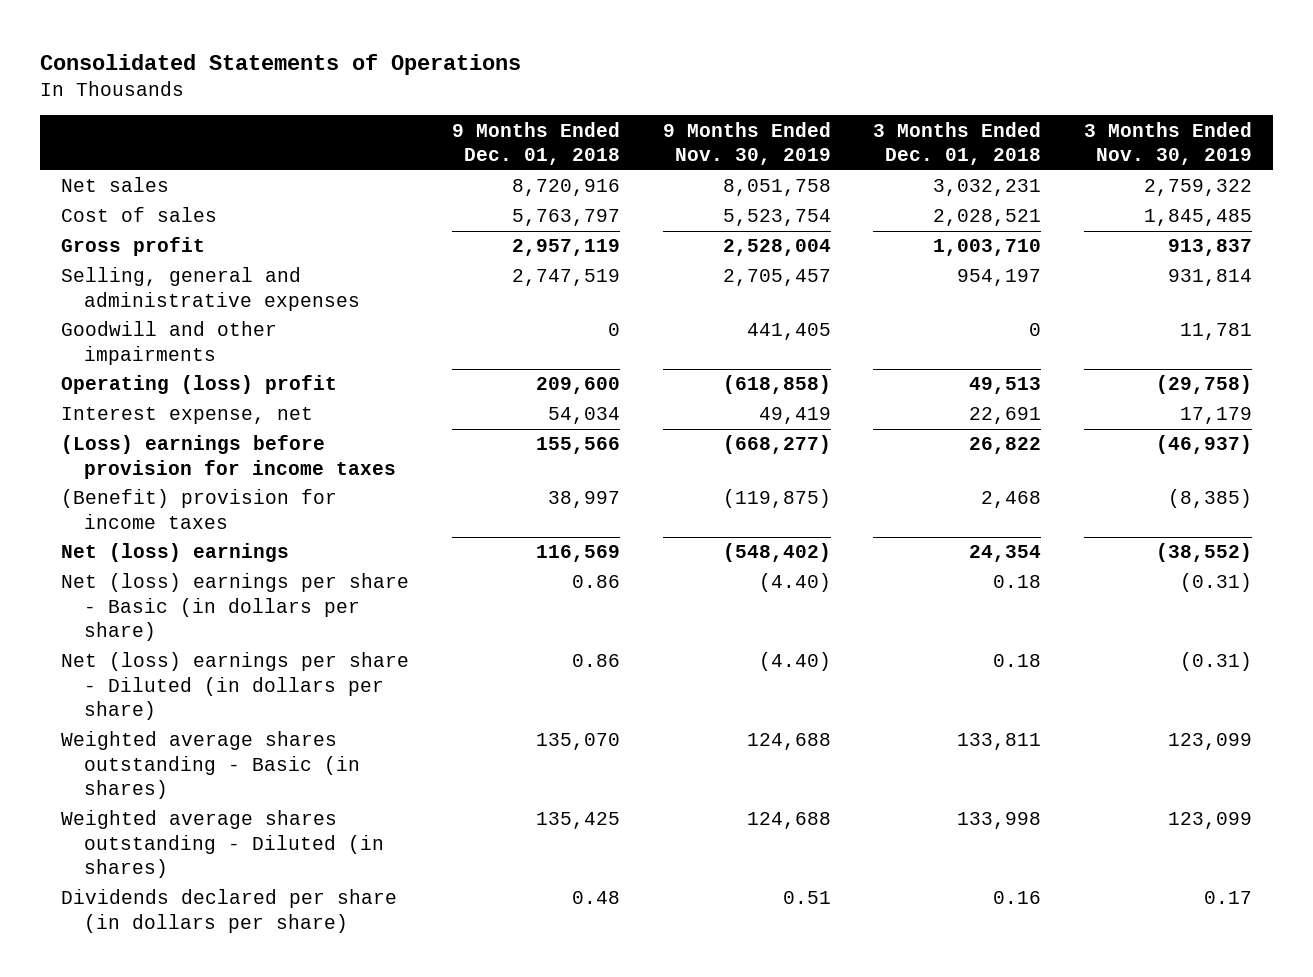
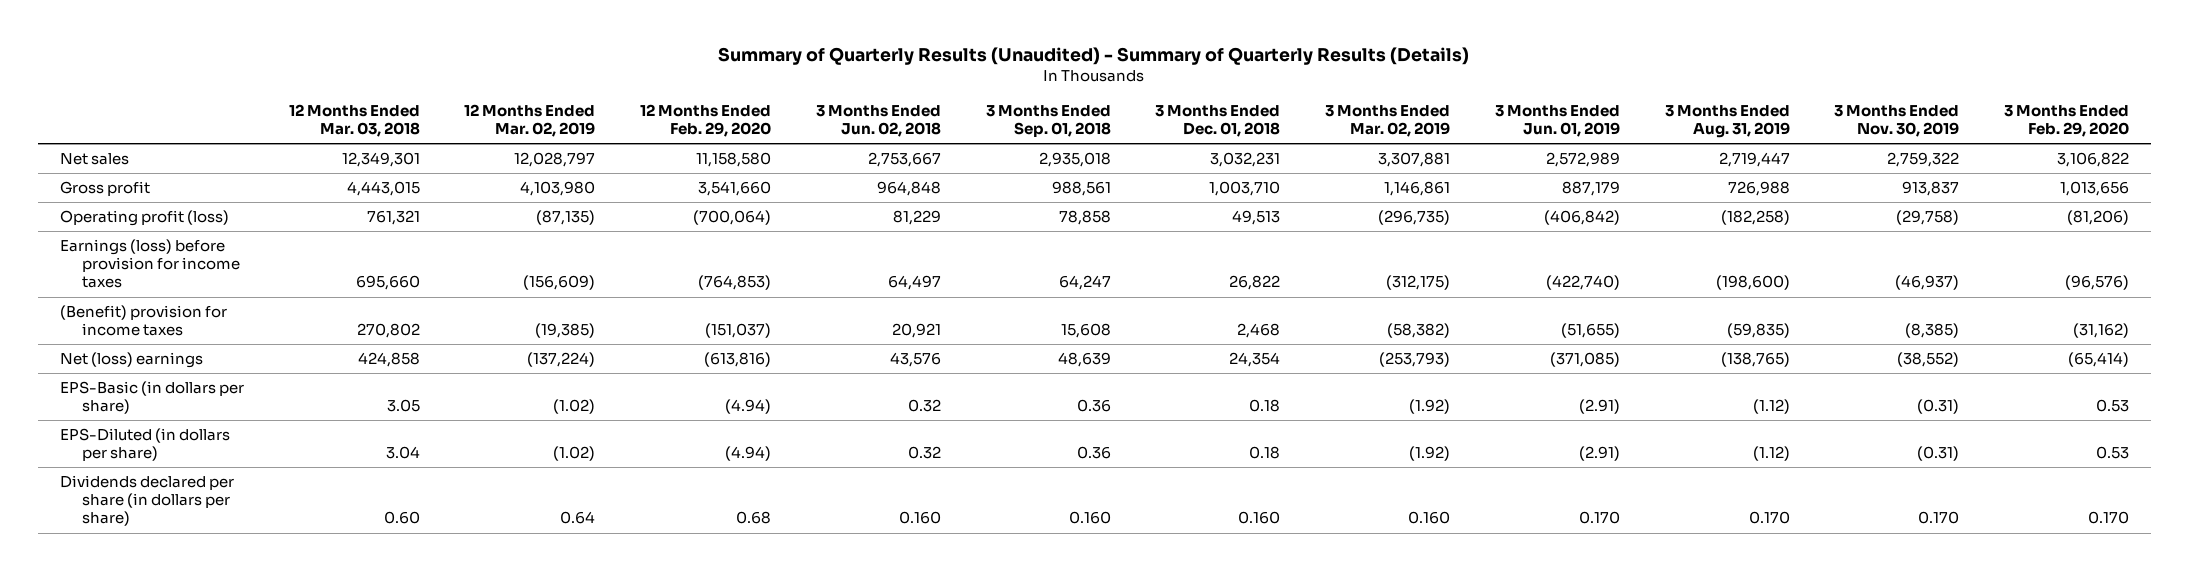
[39,53,521,75] Consolidated Statements of Operations -> [718,46,1470,65] Summary of Quarterly Results (Unaudited) - Summary of Quarterly Results (Details)
[451,121,620,165] 9 Months Ended Dec. 01, 2018 -> none
[662,121,831,165] 9 Months Ended Nov. 30, 2019 -> none
none -> [288,104,420,138] 12 Months Ended Mar. 03, 2018
none -> [464,104,596,138] 12 Months Ended Mar. 02, 2019
none -> [640,104,772,138] 12 Months Ended Feb. 29, 2020
none -> [815,105,941,138] 3 Months Ended Jun. 02, 2018
none -> [985,105,1111,138] 3 Months Ended Sep. 01, 2018
none -> [1325,105,1451,138] 3 Months Ended Mar. 02, 2019
none -> [1494,105,1620,138] 3 Months Ended Jun. 01, 2019
none -> [1664,105,1790,139] 3 Months Ended Aug. 31, 2019
none -> [2003,105,2129,138] 3 Months Ended Feb. 29, 2020
[61,207,218,223] Cost of sales -> none
[61,267,360,311] Selling, general and administrative expenses -> none
[61,321,278,365] Goodwill and other impairments -> none
[61,407,314,425] Interest expense, net -> none
[61,375,338,395] Operating (loss) profit -> [59,210,229,227] Operating profit (loss)
[61,435,396,479] (Loss) earnings before provision for income taxes -> [59,239,241,289] Earnings (loss) before provision for income taxes
[61,731,360,800] Weighted average shares outstanding - Basic (in shares) -> none
[61,810,384,879] Weighted average shares outstanding - Diluted (in shares) -> none
[61,573,410,642] Net (loss) earnings per share - Basic (in dollars per share) -> [59,381,244,415] EPS-Basic (in dollars per share)
[61,652,410,721] Net (loss) earnings per share - Diluted (in dollars per share) -> [59,428,230,462] EPS-Diluted (in dollars per share)
[993,891,1042,905] 0.16 -> [1238,511,1281,525] 0.160
[1203,891,1252,905] 0.17 -> [1918,511,1960,525] 0.170

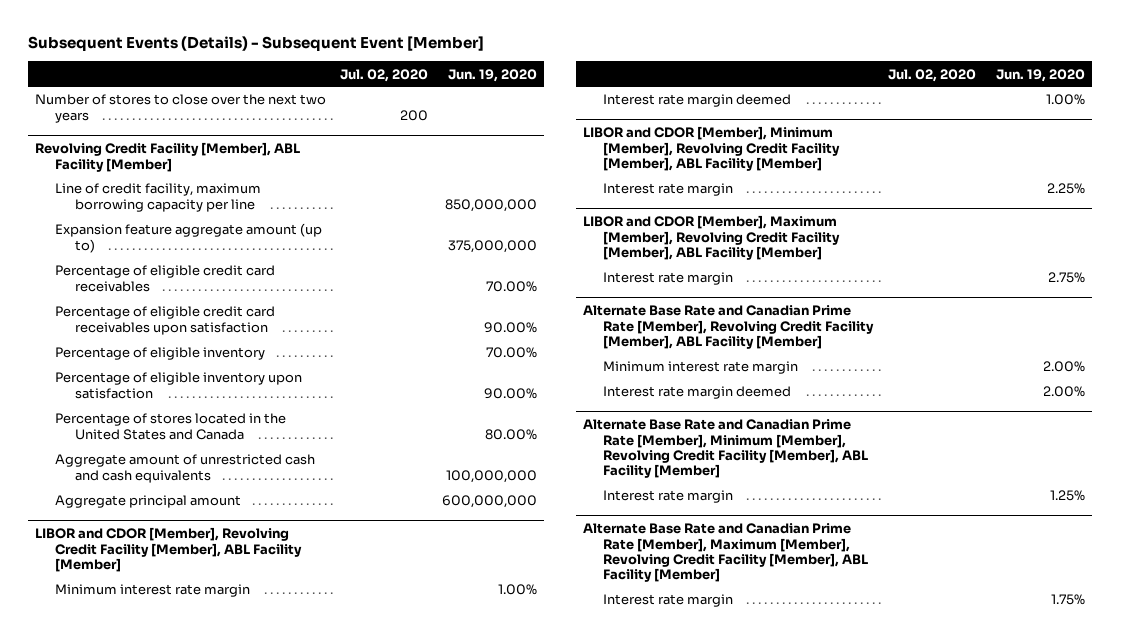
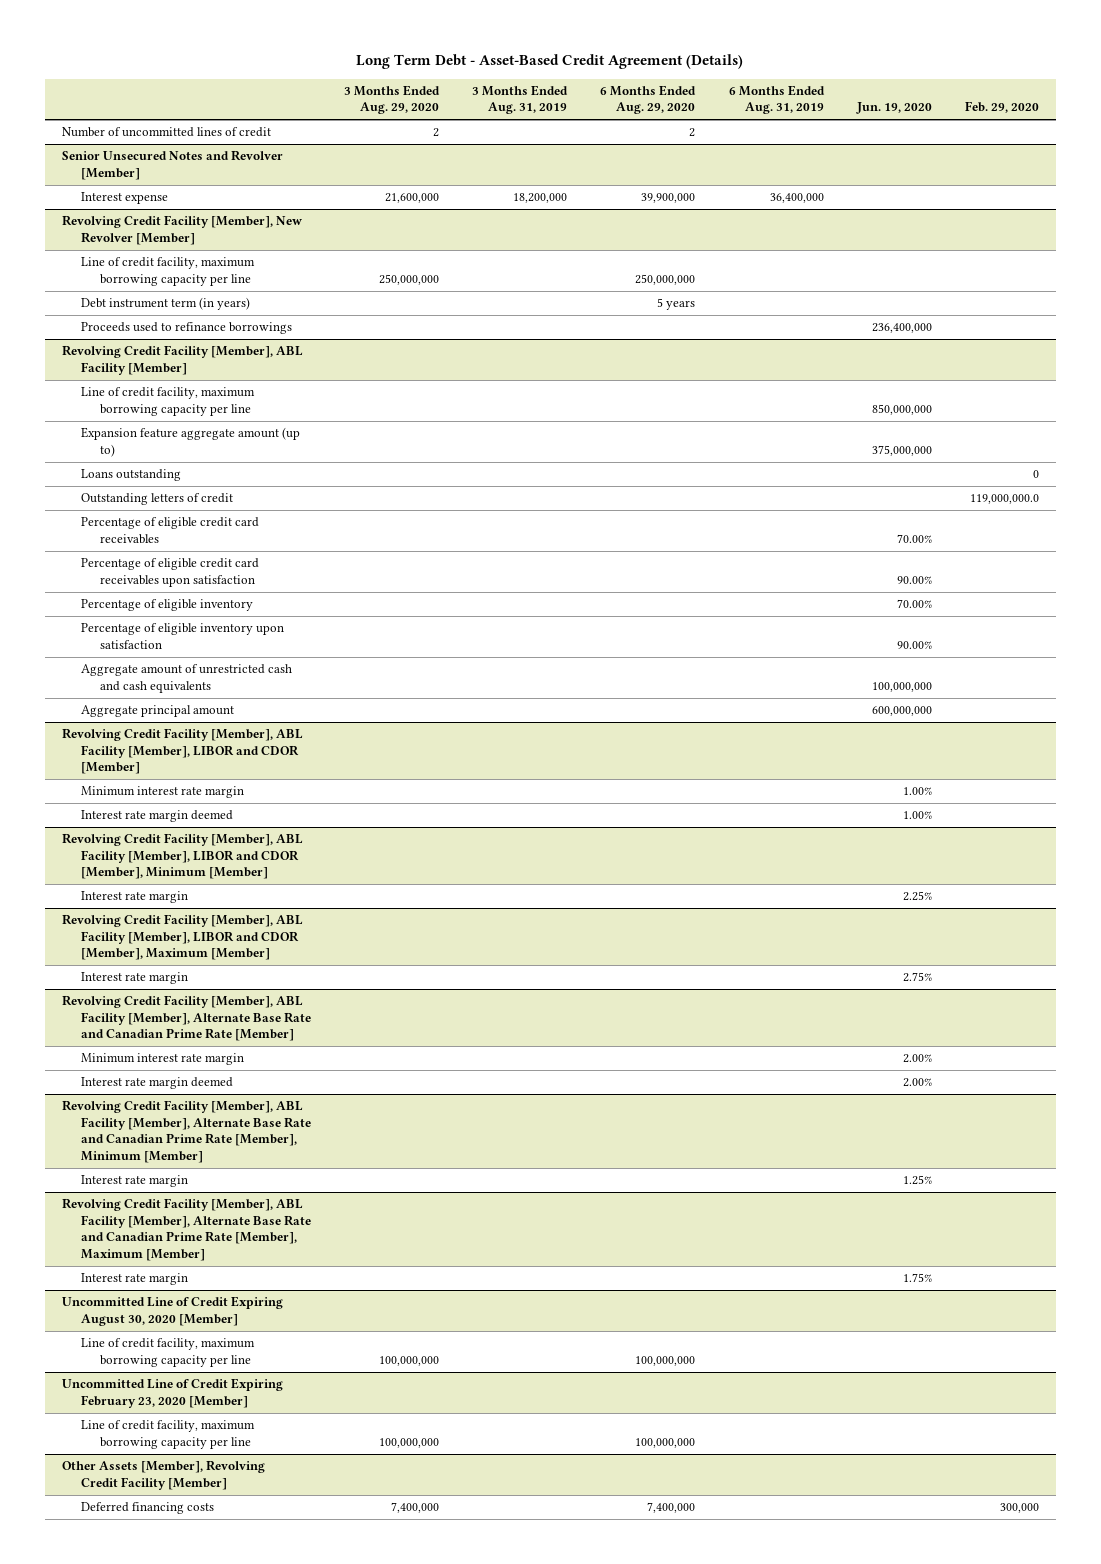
[28,36,485,52] Subsequent Events (Details) - Subsequent Event [Member] -> [356,54,744,70] Long Term Debt - Asset-Based Credit Agreement (Details)
[340,68,429,82] Jul. 02, 2020 -> none
none -> [343,84,440,115] 3 Months Ended Aug. 29, 2020
none -> [472,84,569,115] 3 Months Ended Aug. 31, 2019
none -> [600,84,697,115] 6 Months Ended Aug. 29, 2020
none -> [728,84,825,115] 6 Months Ended Aug. 31, 2019
none -> [965,101,1040,114] Feb. 29, 2020
[35,94,327,123] Number of stores to close over the next two years -> none
none -> [61,127,271,138] Number of uncommitted lines of credit
none -> [61,150,283,180] Senior Unsecured Notes and Revolver [Member]
none -> [80,192,168,205] Interest expense
none -> [61,215,302,245] Revolving Credit Facility [Member], New Revolver [Member]
none -> [80,257,255,286] Line of credit facility, maximum borrowing capacity per line
none -> [80,297,250,311] Debt instrument term (in years)
none -> [80,322,292,335] Proceeds used to refinance borrowings
none -> [80,469,181,482] Loans outstanding
none -> [80,493,233,506] Outstanding letters of credit
[55,413,287,440] Percentage of stores located in the United States and Canada -> none
[35,527,303,572] LIBOR and CDOR [Member], Revolving Credit Facility [Member], ABL Facility [Member] -> [61,728,303,775] Revolving Credit Facility [Member], ABL Facility [Member], LIBOR and CDOR [Member]
[583,126,841,171] LIBOR and CDOR [Member], Minimum [Member], Revolving Credit Facility [Member], ABL Facility [Member] -> [61,833,303,880] Revolving Credit Facility [Member], ABL Facility [Member], LIBOR and CDOR [Member], Minimum [Member]
[583,215,841,260] LIBOR and CDOR [Member], Maximum [Member], Revolving Credit Facility [Member], ABL Facility [Member] -> [61,914,303,961] Revolving Credit Facility [Member], ABL Facility [Member], LIBOR and CDOR [Member], Maximum [Member]
[583,305,875,349] Alternate Base Rate and Canadian Prime Rate [Member], Revolving Credit Facility [Member], ABL Facility [Member] -> [61,995,311,1042] Revolving Credit Facility [Member], ABL Facility [Member], Alternate Base Rate and Canadian Prime Rate [Member]
[583,419,869,479] Alternate Base Rate and Canadian Prime Rate [Member], Minimum [Member], Revolving Credit Facility [Member], ABL Facility [Member] -> [61,1100,311,1163] Revolving Credit Facility [Member], ABL Facility [Member], Alternate Base Rate and Canadian Prime Rate [Member], Minimum [Member]
[583,523,869,583] Alternate Base Rate and Canadian Prime Rate [Member], Maximum [Member], Revolving Credit Facility [Member], ABL Facility [Member] -> [61,1198,311,1261] Revolving Credit Facility [Member], ABL Facility [Member], Alternate Base Rate and Canadian Prime Rate [Member], Maximum [Member]
none -> [61,1296,283,1326] Uncommitted Line of Credit Expiring August 30, 2020 [Member]
none -> [80,1338,255,1367] Line of credit facility, maximum borrowing capacity per line
none -> [61,1378,283,1408] Uncommitted Line of Credit Expiring February 23, 2020 [Member]
none -> [80,1420,255,1449] Line of credit facility, maximum borrowing capacity per line
none -> [61,1460,265,1490] Other Assets [Member], Revolving Credit Facility [Member]
none -> [80,1502,214,1515] Deferred financing costs

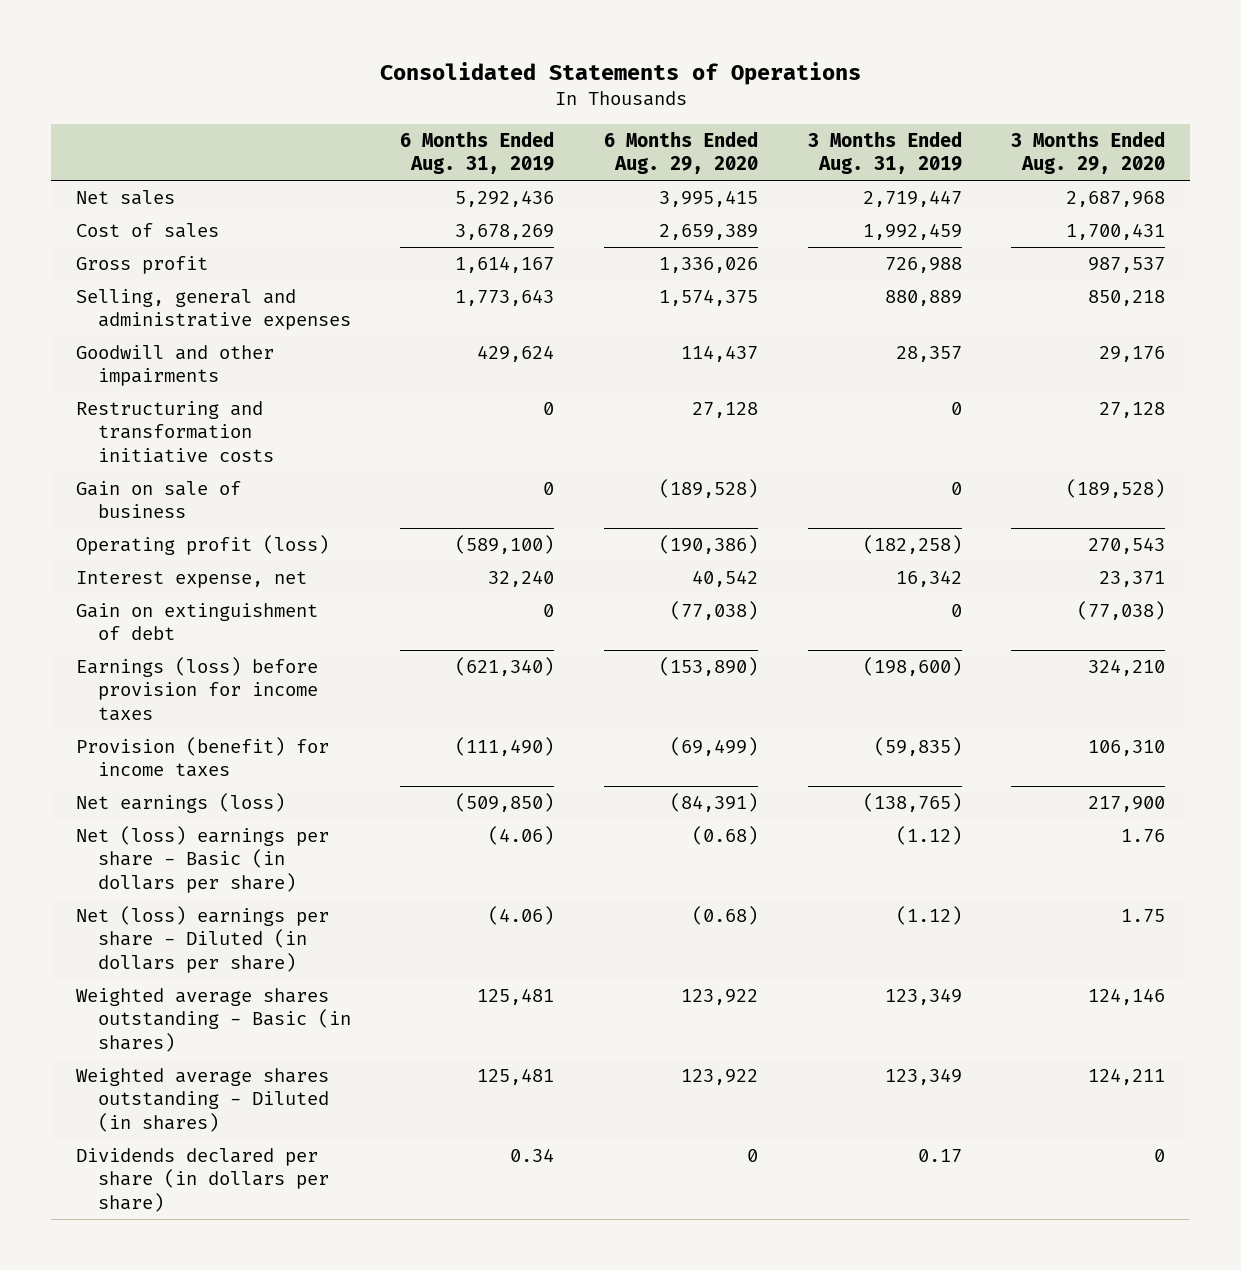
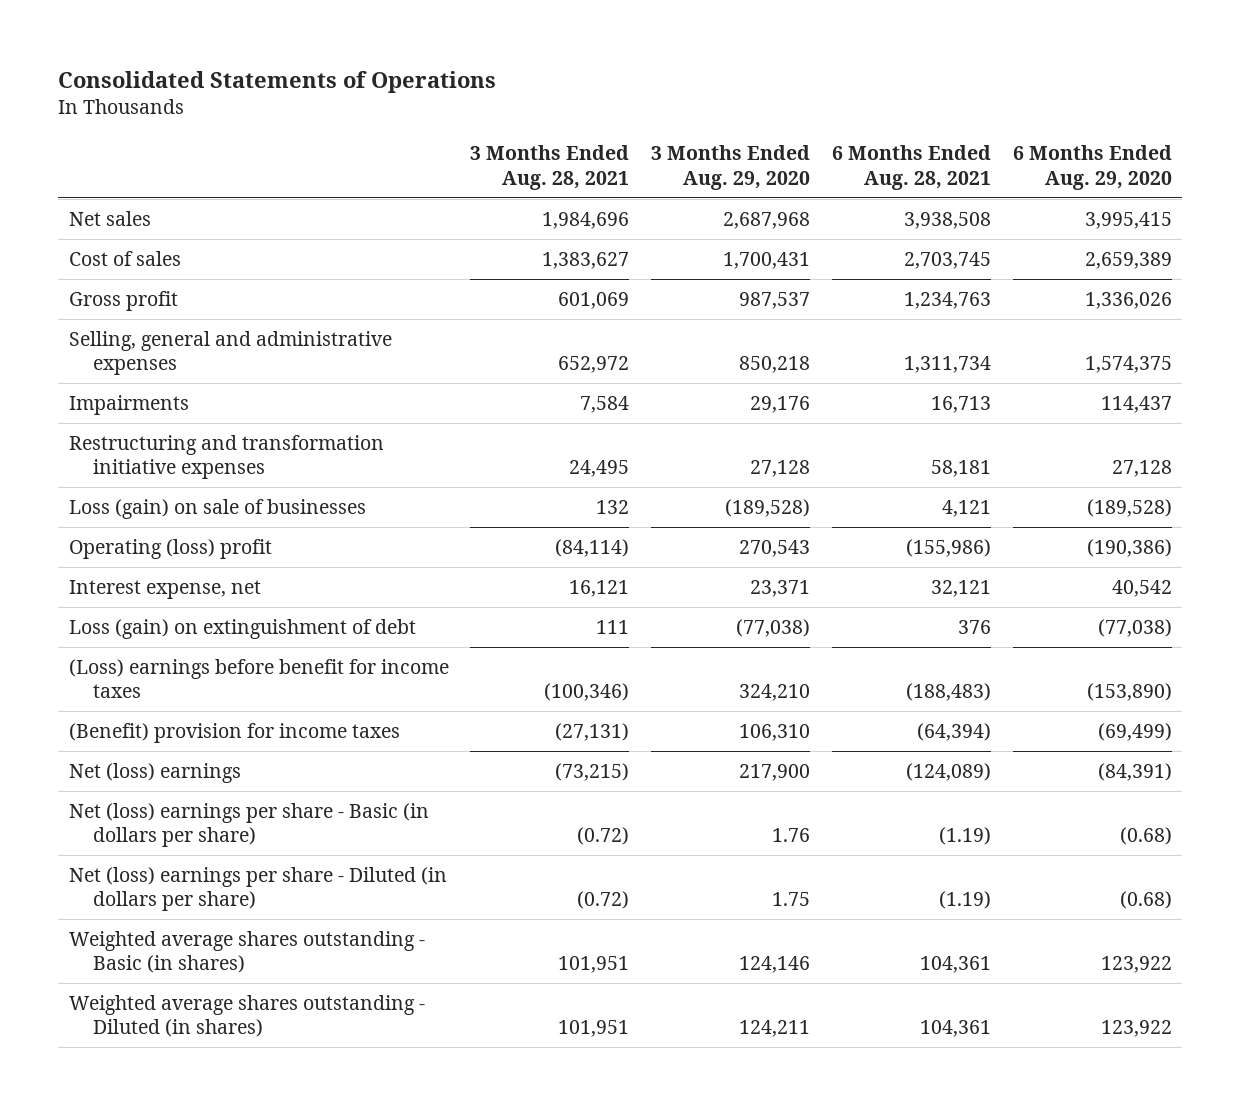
[400,130,555,175] 6 Months Ended Aug. 31, 2019 -> none
[807,130,962,175] 3 Months Ended Aug. 31, 2019 -> none
none -> [470,145,630,190] 3 Months Ended Aug. 28, 2021
none -> [831,145,991,190] 6 Months Ended Aug. 28, 2021
[76,344,275,387] Goodwill and other impairments -> [68,394,189,415] Impairments
[76,400,274,463] Restructuring and transformation initiative costs -> [68,434,384,480] Restructuring and transformation initiative expenses
[76,480,242,519] Gain on sale of business -> [68,498,366,519] Loss (gain) on sale of businesses
[76,534,330,555] Operating profit (loss) -> [68,538,272,559] Operating (loss) profit
[76,602,319,641] Gain on extinguishment of debt -> [68,618,416,639] Loss (gain) on extinguishment of debt
[76,656,319,721] Earnings (loss) before provision for income taxes -> [68,658,449,699] (Loss) earnings before benefit for income taxes
[76,736,330,778] Provision (benefit) for income taxes -> [68,722,400,743] (Benefit) provision for income taxes
[76,792,286,813] Net earnings (loss) -> [68,762,241,783] Net (loss) earnings
[76,1147,329,1212] Dividends declared per share (in dollars per share) -> none

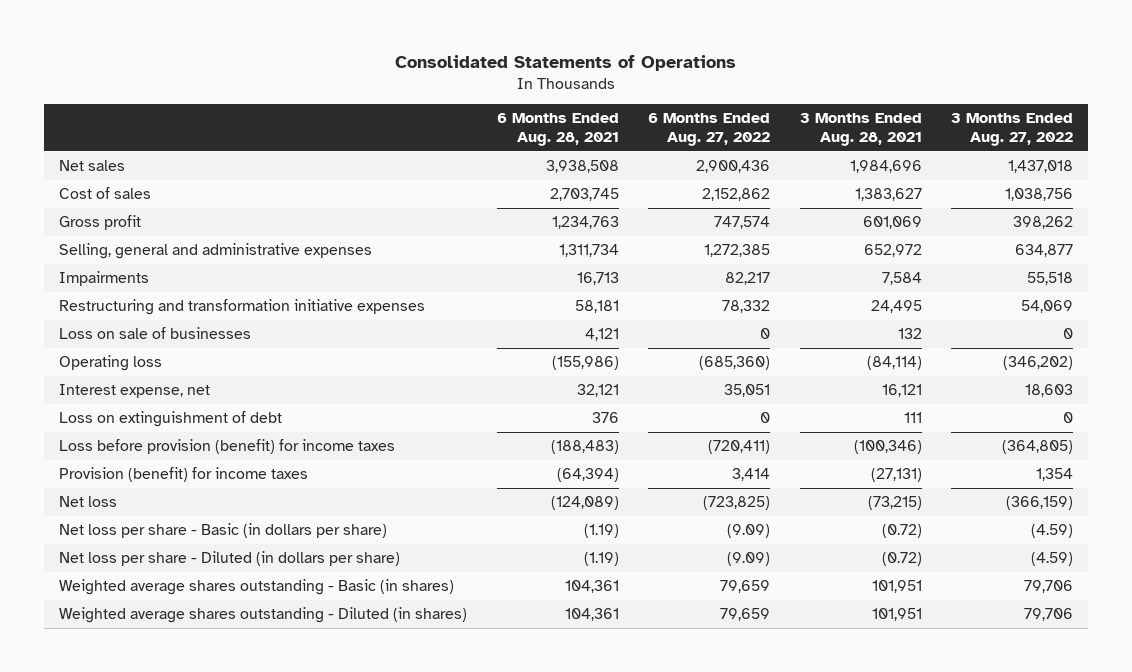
[651,145,811,190] 3 Months Ended Aug. 29, 2020 -> none
[1012,145,1172,190] 6 Months Ended Aug. 29, 2020 -> none
none -> [648,113,771,146] 6 Months Ended Aug. 27, 2022
none -> [951,113,1074,146] 3 Months Ended Aug. 27, 2022
[68,498,366,519] Loss (gain) on sale of businesses -> [58,327,251,340] Loss on sale of businesses
[68,538,272,559] Operating (loss) profit -> [58,355,162,372] Operating loss
[68,618,416,639] Loss (gain) on extinguishment of debt -> [58,411,282,428] Loss on extinguishment of debt
[68,658,449,699] (Loss) earnings before benefit for income taxes -> [58,439,395,455] Loss before provision (benefit) for income taxes
[68,722,400,743] (Benefit) provision for income taxes -> [58,467,308,483] Provision (benefit) for income taxes
[68,762,241,783] Net (loss) earnings -> [58,496,117,508] Net loss
[68,802,429,848] Net (loss) earnings per share - Basic (in dollars per share) -> [58,523,387,539] Net loss per share - Basic (in dollars per share)
[68,866,447,912] Net (loss) earnings per share - Diluted (in dollars per share) -> [58,551,400,567] Net loss per share - Diluted (in dollars per share)

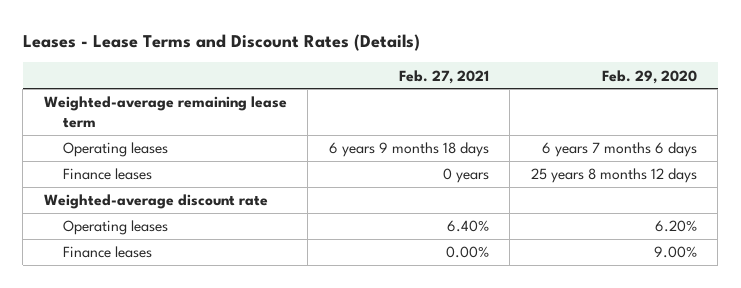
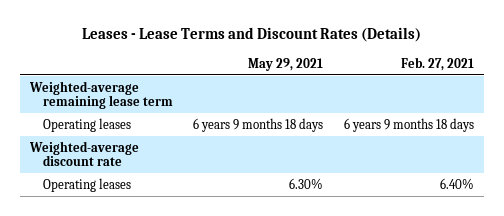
[601,69,697,84] Feb. 29, 2020 -> none
none -> [248,57,324,71] May 29, 2021
[62,168,152,181] Finance leases -> none
[62,246,152,259] Finance leases -> none

